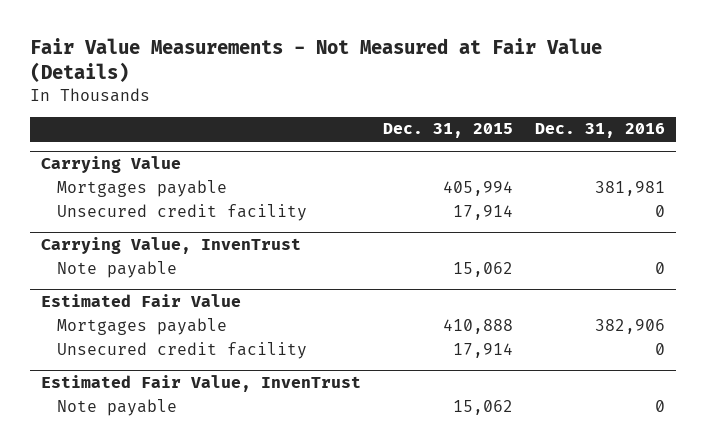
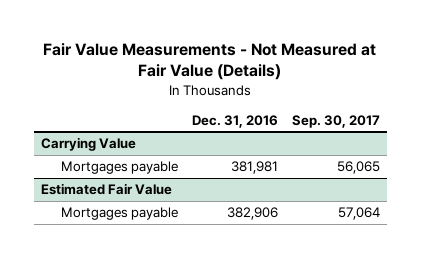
[382,123,513,139] Dec. 31, 2015 -> none
none -> [292,114,381,128] Sep. 30, 2017
[56,203,307,221] Unsecured credit facility -> none
[40,236,301,254] Carrying Value, InvenTrust -> none
[56,260,177,278] Note payable -> none
[56,341,307,359] Unsecured credit facility -> none
[40,374,361,392] Estimated Fair Value, InvenTrust -> none
[56,398,177,416] Note payable -> none

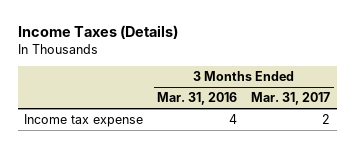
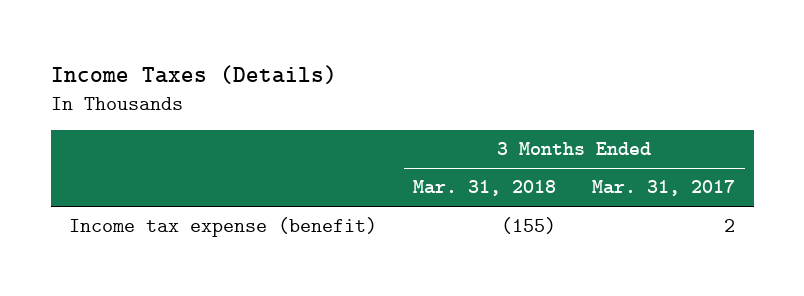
[157,92,238,106] Mar. 31, 2016 -> none
none -> [413,180,557,197] Mar. 31, 2018
[24,114,144,128] Income tax expense -> [68,217,377,238] Income tax expense (benefit)

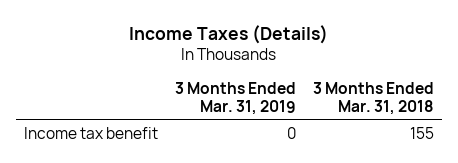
[592,180,736,197] Mar. 31, 2017 -> none
none -> [174,82,296,116] 3 Months Ended Mar. 31, 2019
[68,217,377,238] Income tax expense (benefit) -> [24,127,159,140] Income tax benefit
[501,217,557,235] (155) -> [409,127,434,140] 155

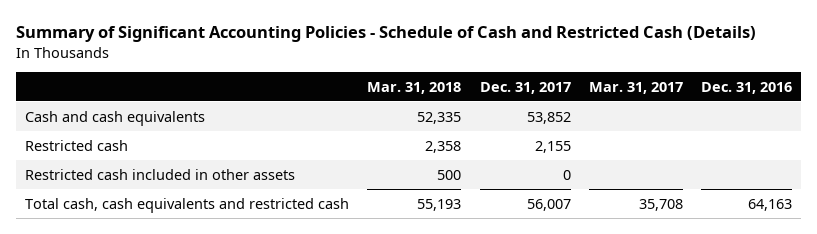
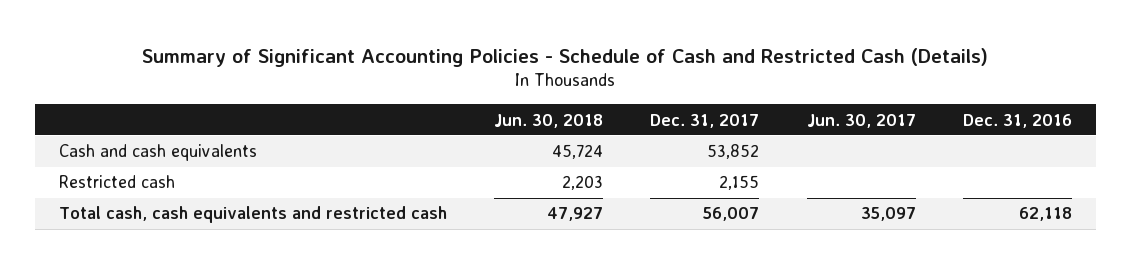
[367,81,462,94] Mar. 31, 2018 -> none
[588,81,683,94] Mar. 31, 2017 -> none
none -> [494,113,604,128] Jun. 30, 2018
none -> [806,113,916,128] Jun. 30, 2017
[25,168,296,180] Restricted cash included in other assets -> none
[747,198,792,211] 64,163 -> [1018,207,1072,222] 62,118

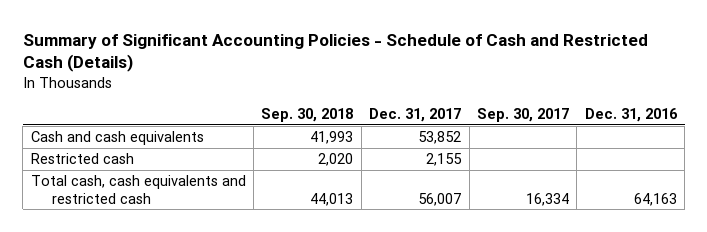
[494,113,604,128] Jun. 30, 2018 -> none
[806,113,916,128] Jun. 30, 2017 -> none
none -> [261,108,354,123] Sep. 30, 2018
none -> [476,108,569,123] Sep. 30, 2017
[1018,207,1072,222] 62,118 -> [633,192,677,206] 64,163

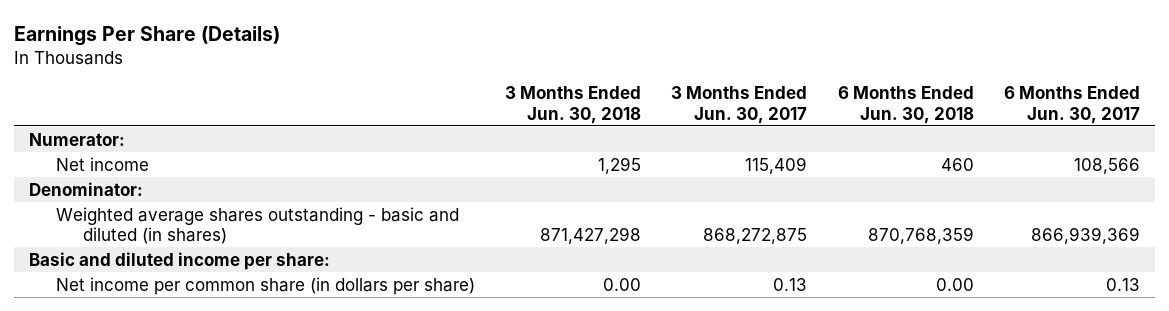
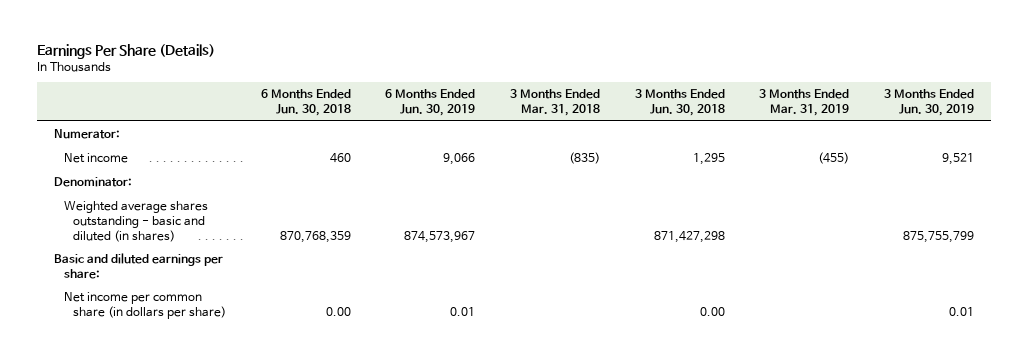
[671,86,808,124] 3 Months Ended Jun. 30, 2017 -> none
[1003,86,1140,124] 6 Months Ended Jun. 30, 2017 -> none
none -> [385,89,476,117] 6 Months Ended Jun. 30, 2019
none -> [510,89,601,117] 3 Months Ended Mar. 31, 2018
none -> [759,89,850,117] 3 Months Ended Mar. 31, 2019
none -> [883,89,974,117] 3 Months Ended Jun. 30, 2019
[28,251,330,270] Basic and diluted income per share: -> [54,252,224,279] Basic and diluted earnings per share:

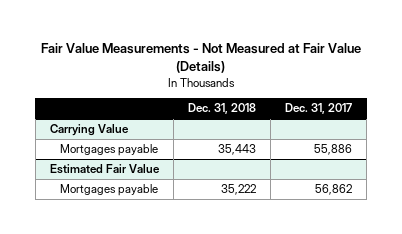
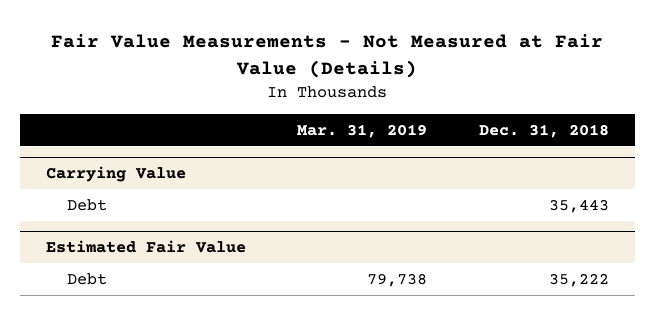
[285,103,353,115] Dec. 31, 2017 -> none
none -> [297,123,428,138] Mar. 31, 2019
[60,144,159,157] Mortgages payable -> [67,198,108,211] Debt
[60,184,159,197] Mortgages payable -> [67,272,108,285] Debt

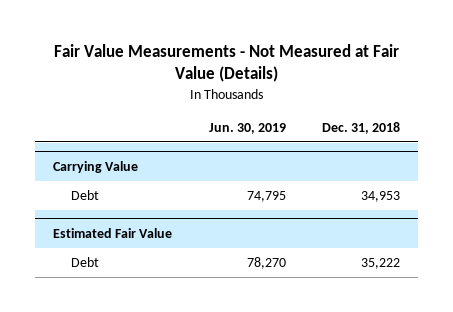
[297,123,428,138] Mar. 31, 2019 -> none
none -> [208,122,286,134] Jun. 30, 2019
[548,198,609,213] 35,443 -> [360,191,400,203] 34,953

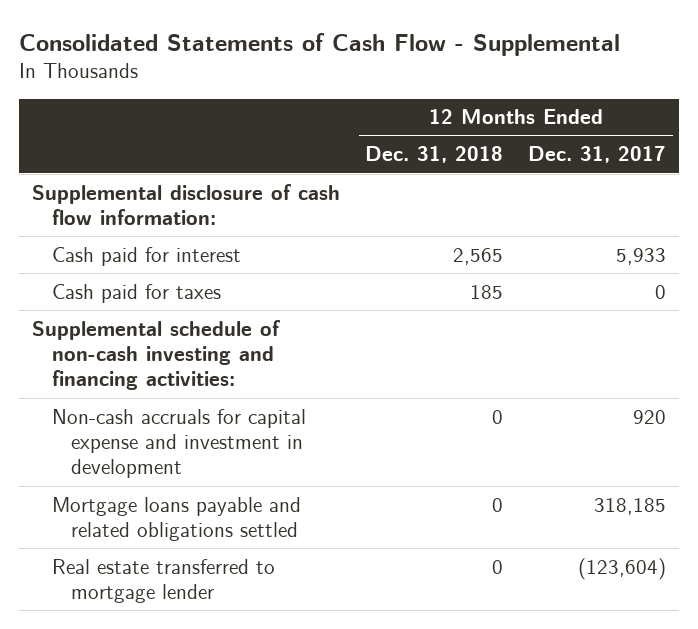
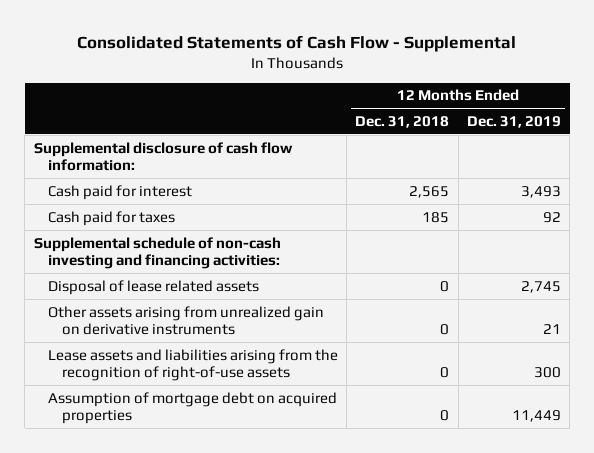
[528,146,667,164] Dec. 31, 2017 -> none
none -> [466,115,561,128] Dec. 31, 2019
[51,408,306,479] Non-cash accruals for capital expense and investment in development -> none
none -> [47,279,259,295] Disposal of lease related assets
none -> [47,305,324,335] Other assets arising from unrealized gain on derivative instruments
[51,496,301,542] Mortgage loans payable and related obligations settled -> [47,348,338,381] Lease assets and liabilities arising from the recognition of right-of-use assets
[51,558,275,604] Real estate transferred to mortgage lender -> [47,391,337,424] Assumption of mortgage debt on acquired properties

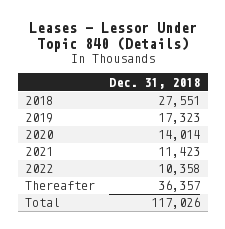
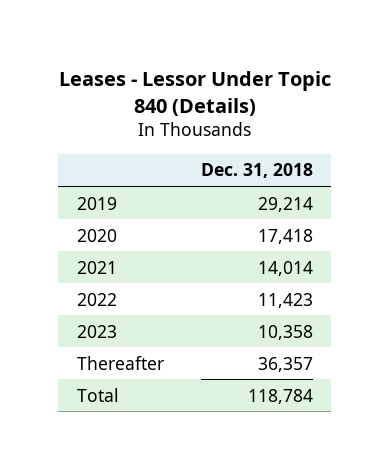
[24,96,53,106] 2018 -> none
[158,113,201,125] 17,323 -> [257,196,313,212] 29,214
none -> [76,228,117,242] 2020
[24,130,53,140] 2020 -> [76,260,117,274] 2021
[24,147,53,157] 2021 -> [76,292,117,306] 2022
[24,164,53,174] 2022 -> [76,324,117,338] 2023
[151,197,201,210] 117,026 -> [247,388,313,404] 118,784

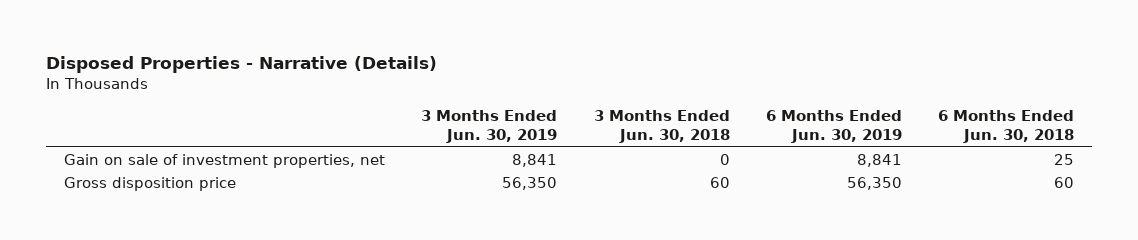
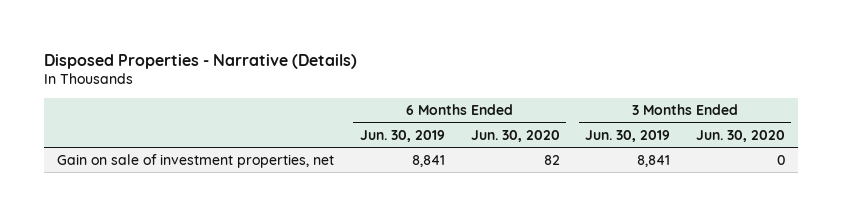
[593,110,730,144] 3 Months Ended Jun. 30, 2018 -> none
[937,110,1074,144] 6 Months Ended Jun. 30, 2018 -> none
none -> [470,129,560,142] Jun. 30, 2020
none -> [696,129,786,142] Jun. 30, 2020
[64,177,237,192] Gross disposition price -> none

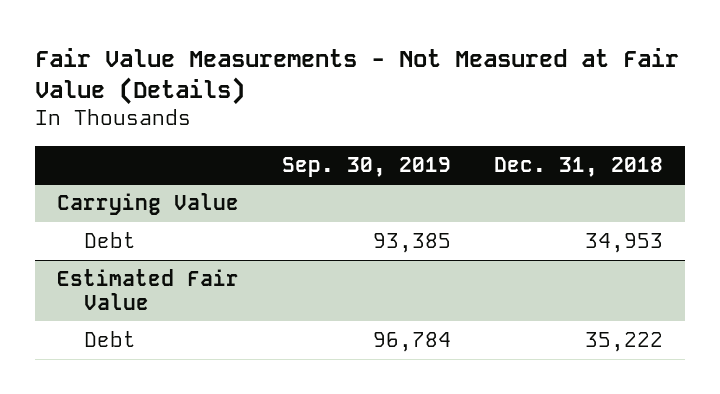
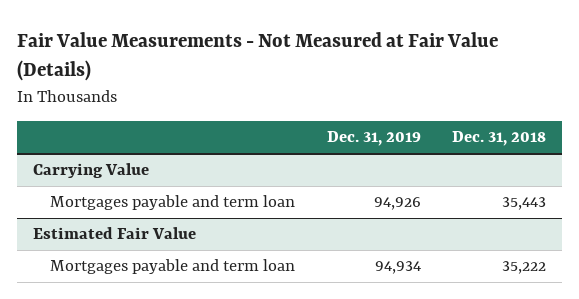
[282,156,452,177] Sep. 30, 2019 -> none
none -> [326,131,421,147] Dec. 31, 2019
[83,231,136,248] Debt -> none
none -> [50,195,296,211] Mortgages payable and term loan
[83,330,136,347] Debt -> [50,259,296,275] Mortgages payable and term loan

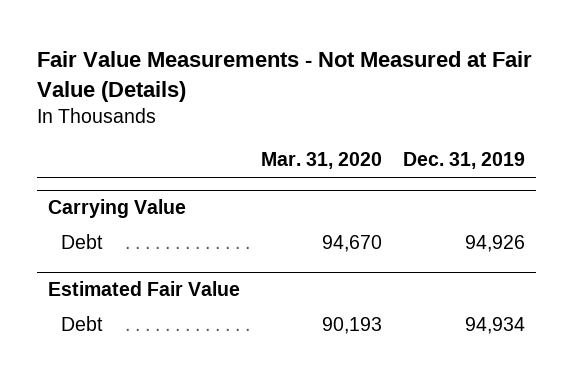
[452,131,547,147] Dec. 31, 2018 -> none
none -> [261,152,383,170] Mar. 31, 2020
[50,195,296,211] Mortgages payable and term loan -> [61,234,104,250] Debt
[50,259,296,275] Mortgages payable and term loan -> [61,316,104,332] Debt

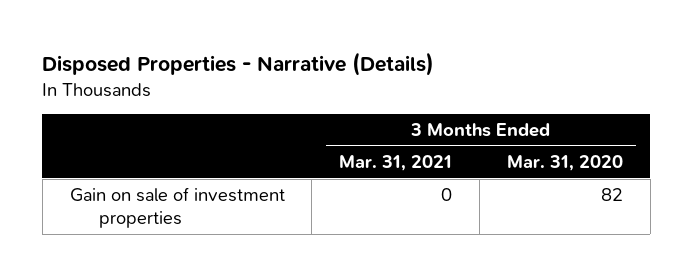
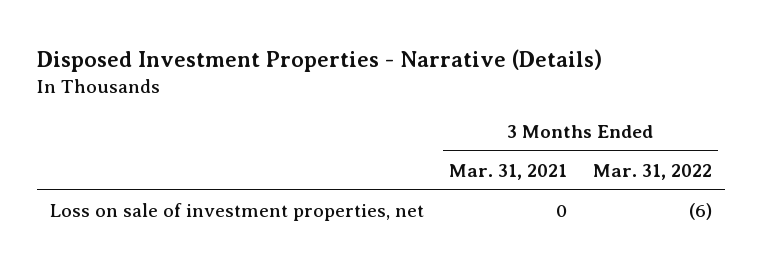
[42,51,435,76] Disposed Properties - Narrative (Details) -> [36,48,602,72] Disposed Investment Properties - Narrative (Details)
[506,155,623,172] Mar. 31, 2020 -> none
none -> [592,164,712,181] Mar. 31, 2022
[69,187,285,229] Gain on sale of investment properties -> [49,203,424,222] Loss on sale of investment properties, net

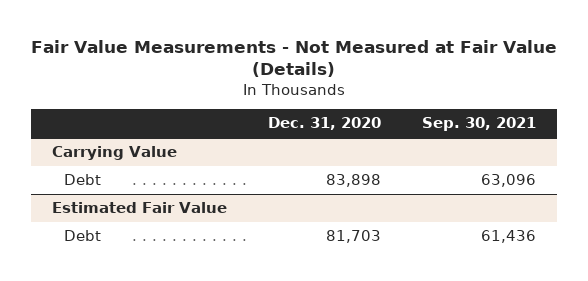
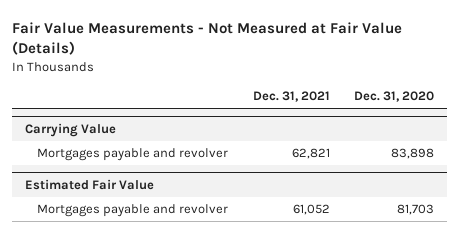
[422,117,537,132] Sep. 30, 2021 -> none
none -> [252,91,330,103] Dec. 31, 2021
[63,174,101,186] Debt -> [36,148,228,162] Mortgages payable and revolver
[63,230,101,242] Debt -> [36,204,228,218] Mortgages payable and revolver

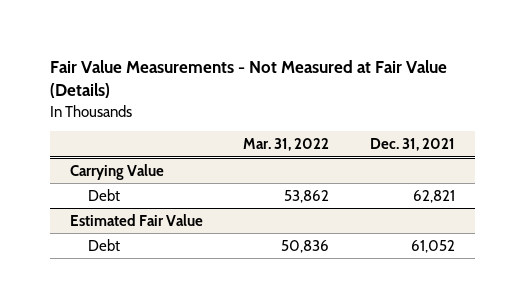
[354,91,435,103] Dec. 31, 2020 -> none
none -> [243,138,330,152] Mar. 31, 2022
[36,148,228,162] Mortgages payable and revolver -> [88,188,121,201] Debt
[36,204,228,218] Mortgages payable and revolver -> [88,238,121,251] Debt

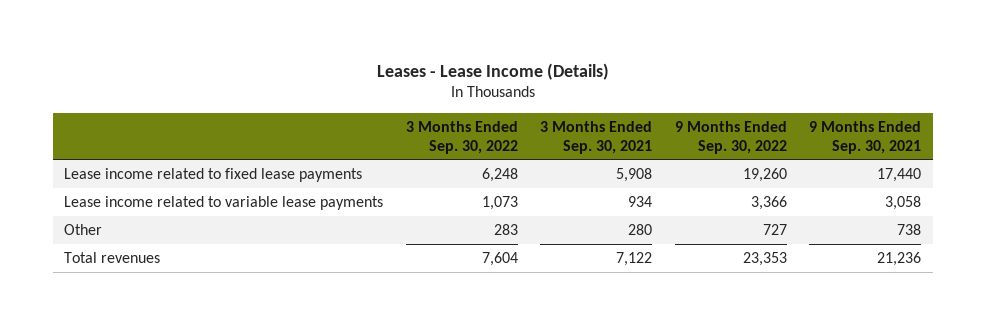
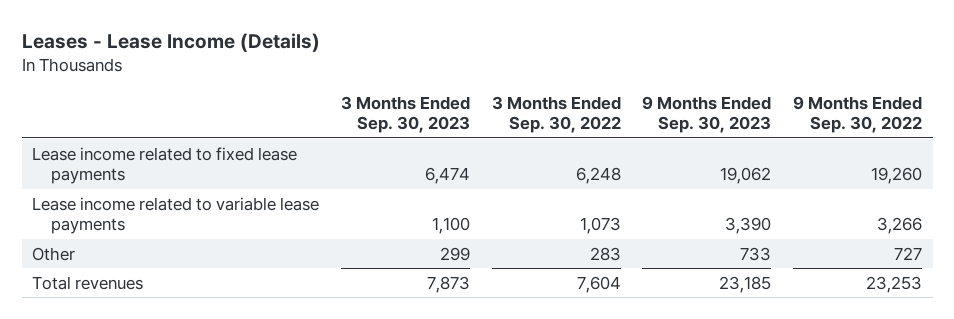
[540,120,653,154] 3 Months Ended Sep. 30, 2021 -> none
[809,120,922,154] 9 Months Ended Sep. 30, 2021 -> none
none -> [340,95,470,134] 3 Months Ended Sep. 30, 2023
none -> [642,95,772,134] 9 Months Ended Sep. 30, 2023
[750,195,787,210] 3,366 -> [876,217,922,235] 3,266
[742,251,787,266] 23,353 -> [865,275,922,293] 23,253

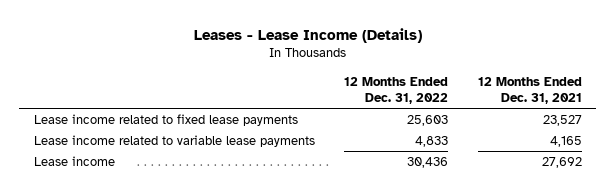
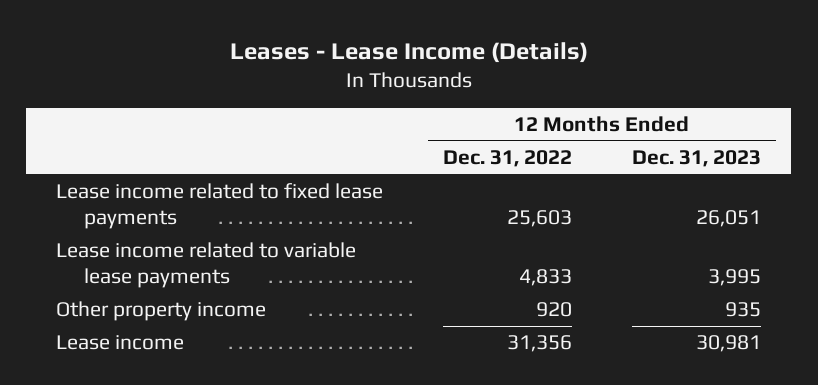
[477,76,582,105] 12 Months Ended Dec. 31, 2021 -> none
none -> [632,150,762,168] Dec. 31, 2023
none -> [56,301,267,322] Other property income
[407,156,449,168] 30,436 -> [507,335,573,353] 31,356

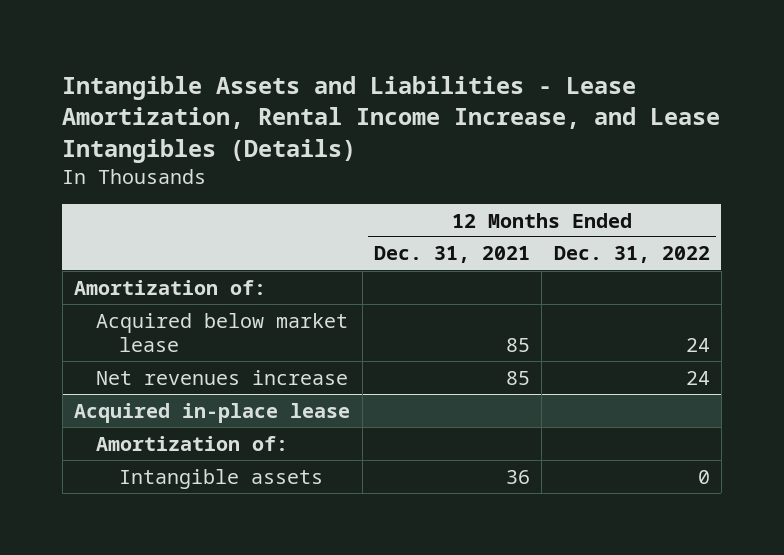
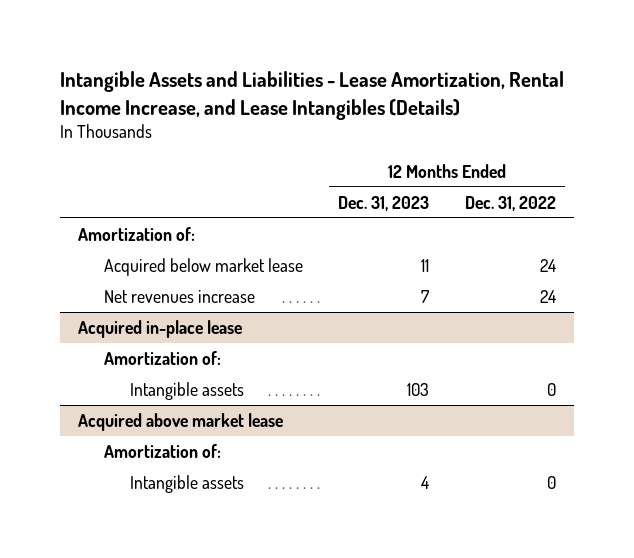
[373,246,530,264] Dec. 31, 2021 -> none
none -> [338,195,430,211] Dec. 31, 2023
none -> [77,412,283,431] Acquired above market lease
none -> [103,443,221,458] Amortization of:
none -> [129,474,244,493] Intangible assets

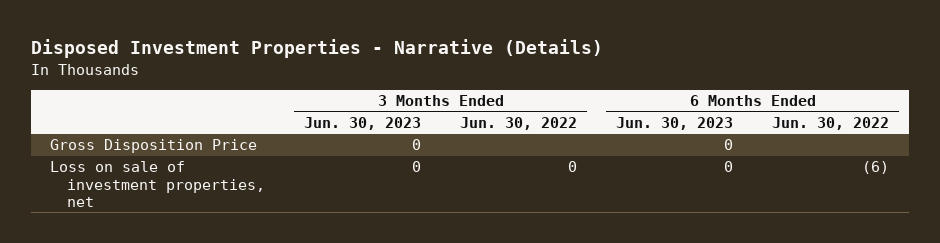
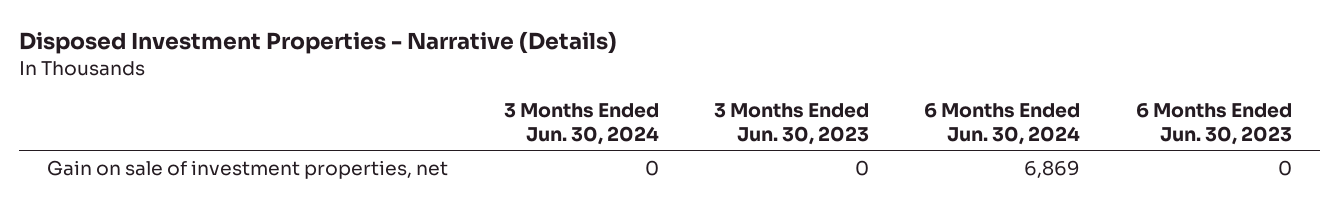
[460,116,578,130] Jun. 30, 2022 -> none
[772,116,890,130] Jun. 30, 2022 -> none
none -> [503,103,659,145] 3 Months Ended Jun. 30, 2024
none -> [924,103,1081,145] 6 Months Ended Jun. 30, 2024
[50,139,258,154] Gross Disposition Price -> none
[50,161,266,208] Loss on sale of investment properties, net -> [47,159,449,179] Gain on sale of investment properties, net

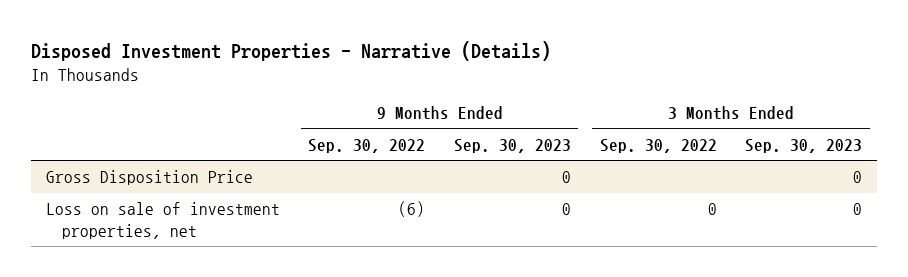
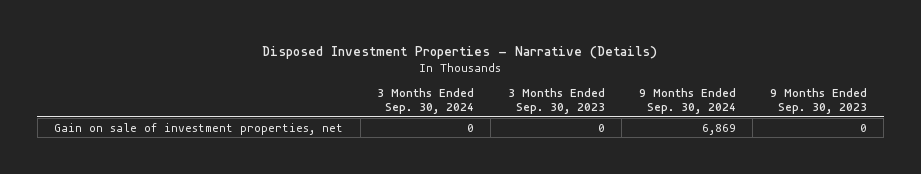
[308,138,426,153] Sep. 30, 2022 -> none
[599,138,717,153] Sep. 30, 2022 -> none
none -> [377,88,475,115] 3 Months Ended Sep. 30, 2024
none -> [638,88,736,115] 9 Months Ended Sep. 30, 2024
[45,170,253,186] Gross Disposition Price -> none
[45,202,280,240] Loss on sale of investment properties, net -> [54,122,344,135] Gain on sale of investment properties, net

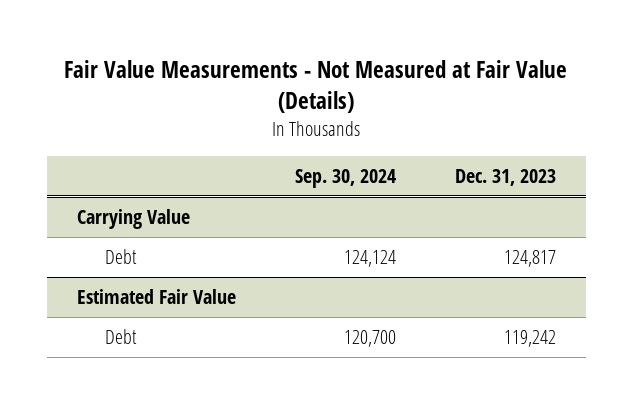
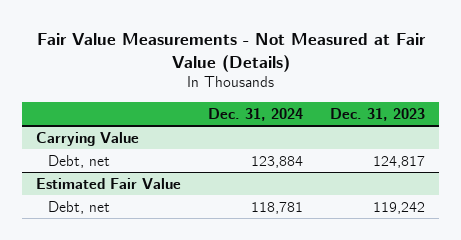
[294,169,396,189] Sep. 30, 2024 -> none
none -> [208,107,304,121] Dec. 31, 2024
[105,248,138,264] Debt -> [47,154,110,168] Debt, net
[105,328,138,344] Debt -> [47,200,110,214] Debt, net

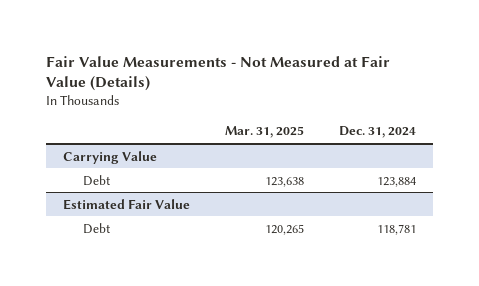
[330,107,426,121] Dec. 31, 2023 -> none
none -> [225,126,305,139] Mar. 31, 2025
[47,154,110,168] Debt, net -> [83,174,112,186] Debt
[47,200,110,214] Debt, net -> [83,222,112,234] Debt

